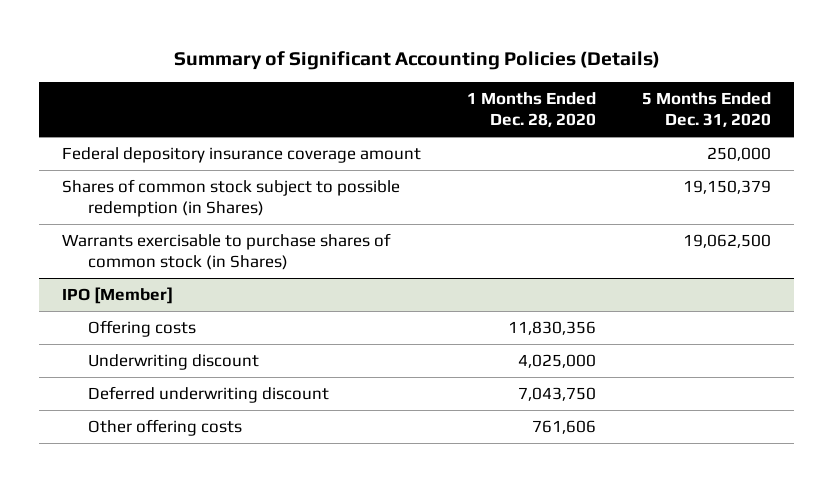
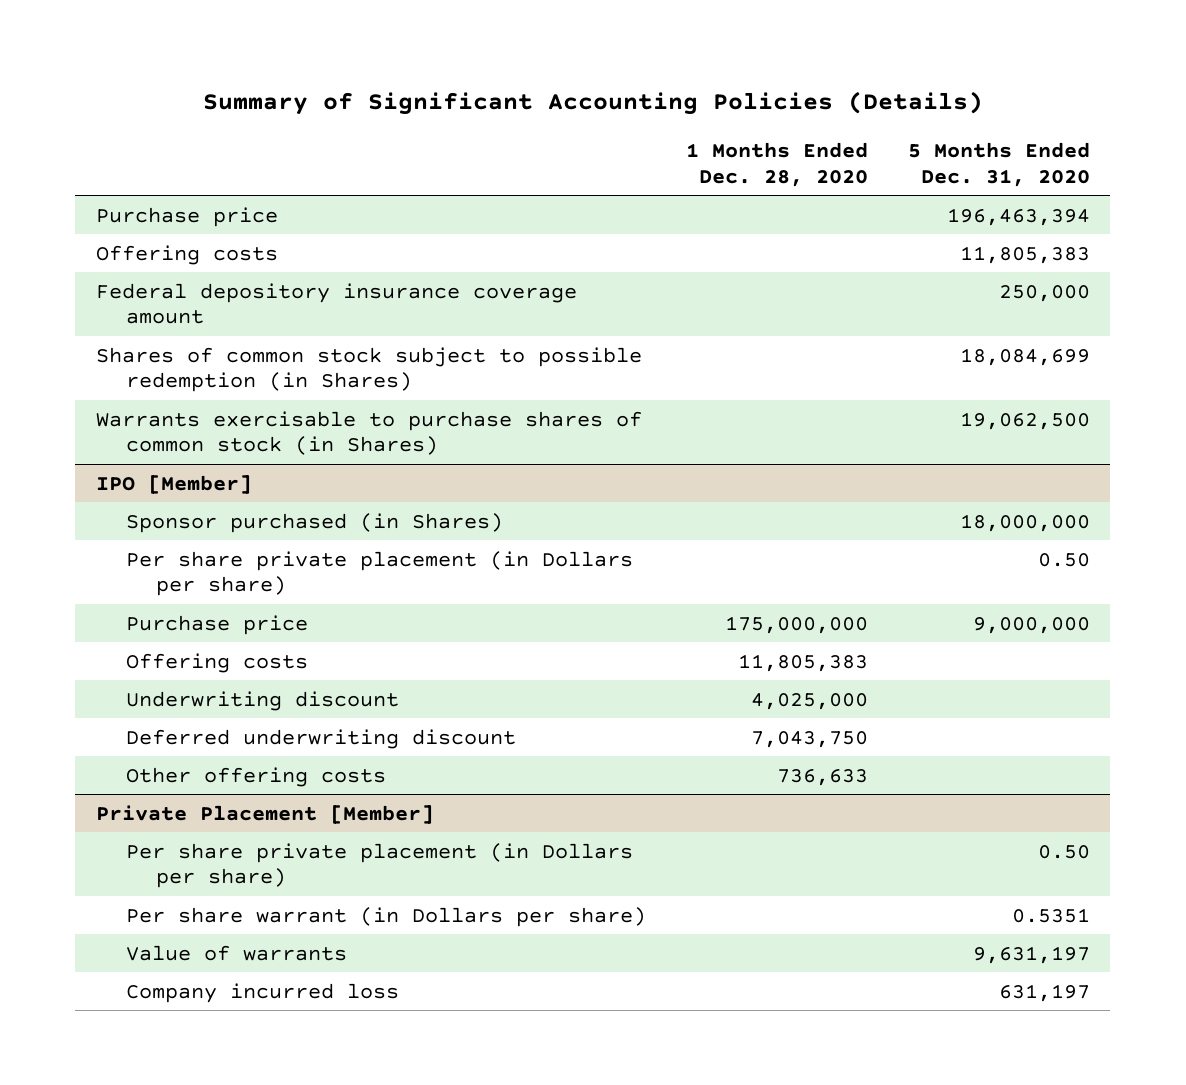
none -> [95,206,278,227] Purchase price
none -> [95,244,278,265] Offering costs
[683,179,772,194] 19,150,379 -> [960,347,1091,366] 18,084,699
none -> [125,512,503,533] Sponsor purchased (in Shares)
none -> [125,550,633,597] Per share private placement (in Dollars per share)
none -> [125,614,308,635] Purchase price
[508,320,597,335] 11,830,356 -> [738,653,869,672] 11,805,383
[532,419,597,434] 761,606 -> [777,768,869,786] 736,633
none -> [95,804,434,824] Private Placement [Member]
none -> [125,842,633,889] Per share private placement (in Dollars per share)
none -> [125,906,646,927] Per share warrant (in Dollars per share)
none -> [125,944,347,961] Value of warrants
none -> [125,982,399,1003] Company incurred loss

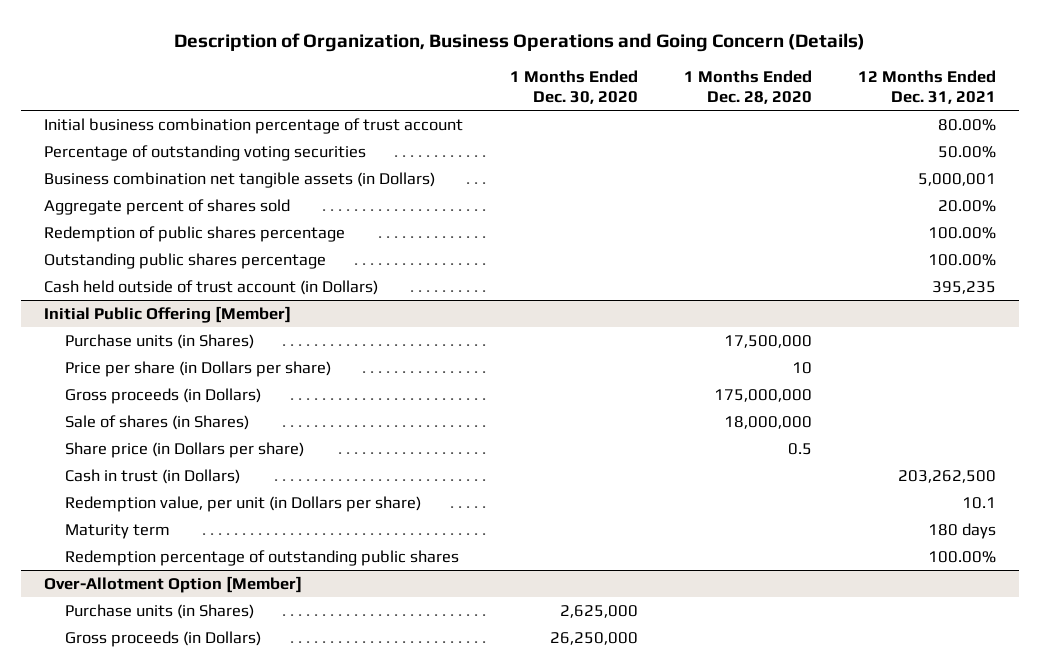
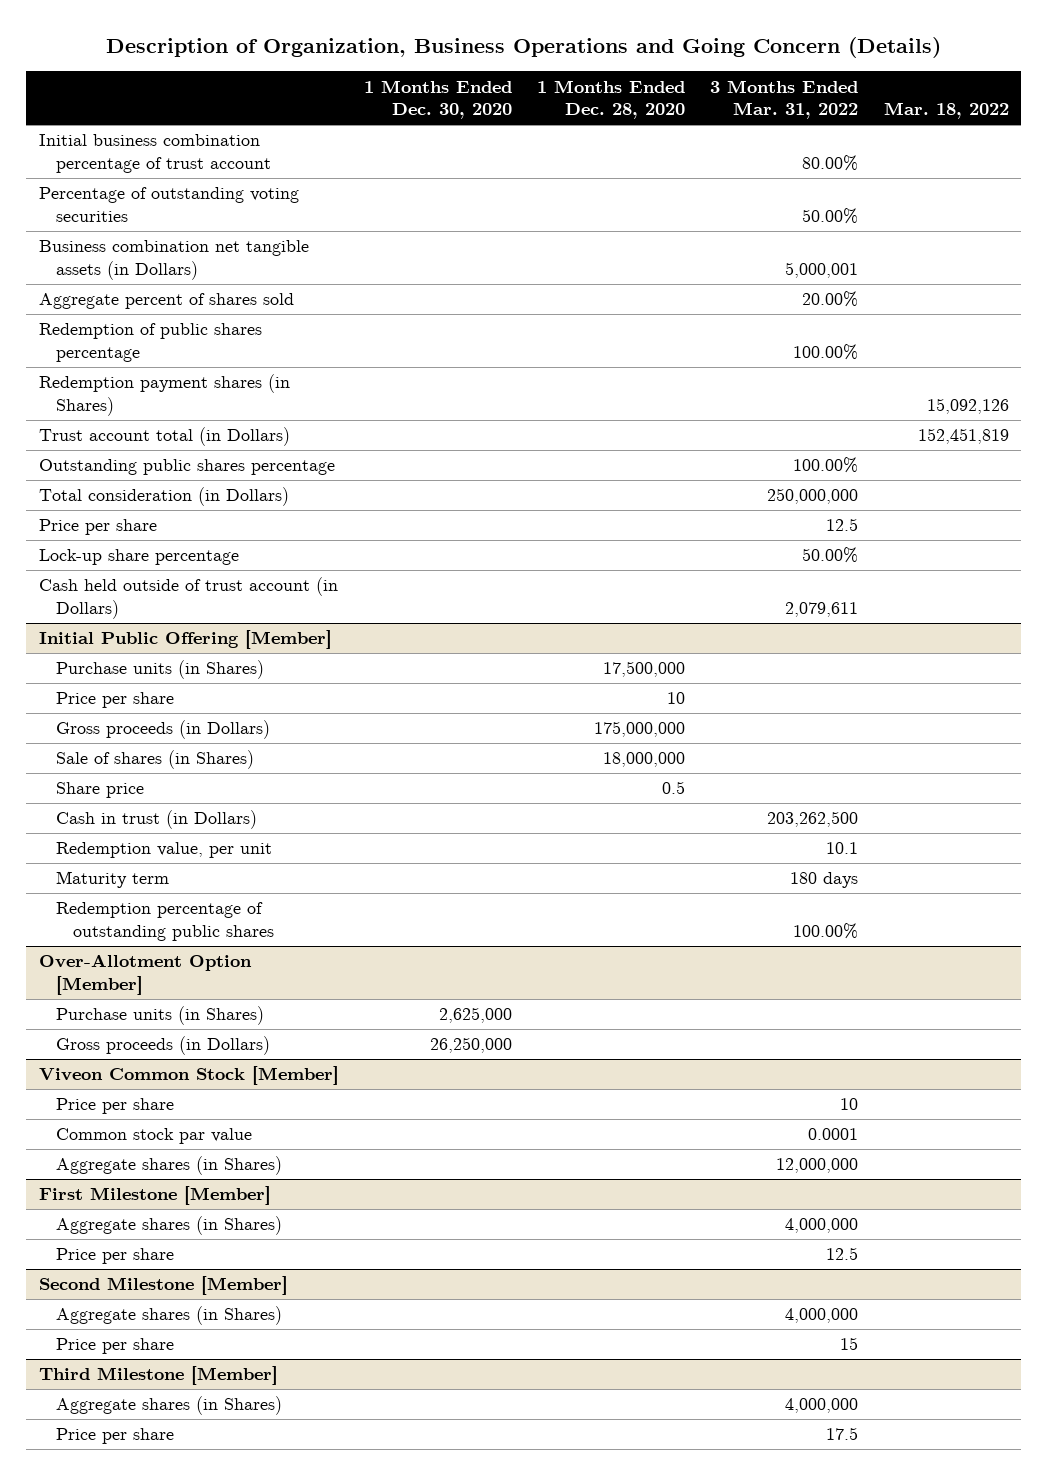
[858,69,997,105] 12 Months Ended Dec. 31, 2021 -> none
none -> [710,79,859,120] 3 Months Ended Mar. 31, 2022
none -> [883,102,1009,120] Mar. 18, 2022
none -> [38,374,290,417] Redemption payment shares (in Shares)
none -> [38,427,290,447] Trust account total (in Dollars)
none -> [38,487,289,507] Total consideration (in Dollars)
none -> [38,519,157,536] Price per share
none -> [38,549,239,566] Lock-up share percentage
[65,360,332,377] Price per share (in Dollars per share) -> [55,692,174,709] Price per share
[65,441,305,458] Share price (in Dollars per share) -> [55,782,144,799] Share price
[65,495,422,512] Redemption value, per unit (in Dollars per share) -> [55,842,272,859] Redemption value, per unit
none -> [38,1066,339,1086] Viveon Common Stock [Member]
none -> [55,1098,174,1115] Price per share
none -> [55,1128,252,1145] Common stock par value
none -> [55,1156,282,1176] Aggregate shares (in Shares)
none -> [38,1186,271,1206] First Milestone [Member]
none -> [55,1216,282,1236] Aggregate shares (in Shares)
none -> [55,1248,174,1265] Price per share
none -> [38,1276,288,1296] Second Milestone [Member]
none -> [55,1306,282,1326] Aggregate shares (in Shares)
none -> [55,1338,174,1355] Price per share
none -> [38,1366,278,1386] Third Milestone [Member]
none -> [55,1396,282,1416] Aggregate shares (in Shares)
none -> [55,1428,174,1445] Price per share

